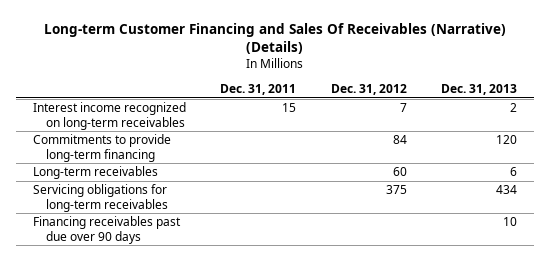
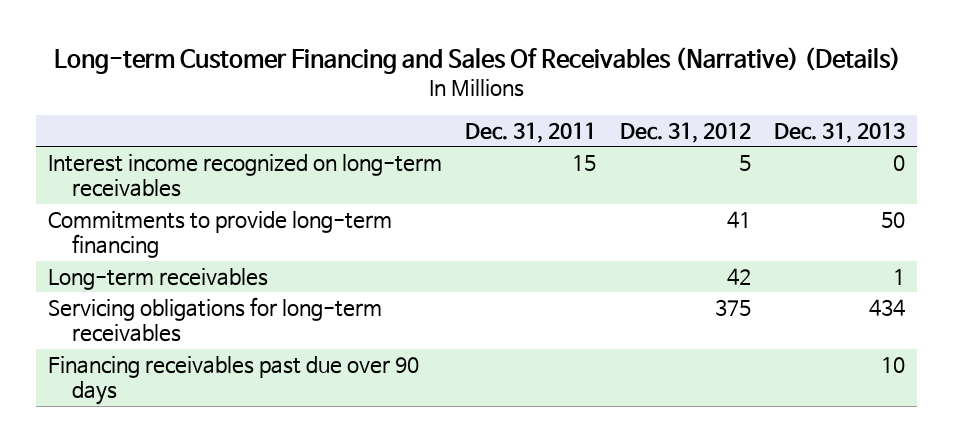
[399,103,407,113] 7 -> [738,154,751,171] 5
[510,103,518,113] 2 -> [893,154,906,171] 0
[392,135,407,145] 84 -> [726,210,751,228] 41
[496,135,518,145] 120 -> [881,211,906,228] 50
[392,167,407,177] 60 -> [726,267,751,285] 42
[510,167,518,177] 6 -> [893,268,906,285] 1

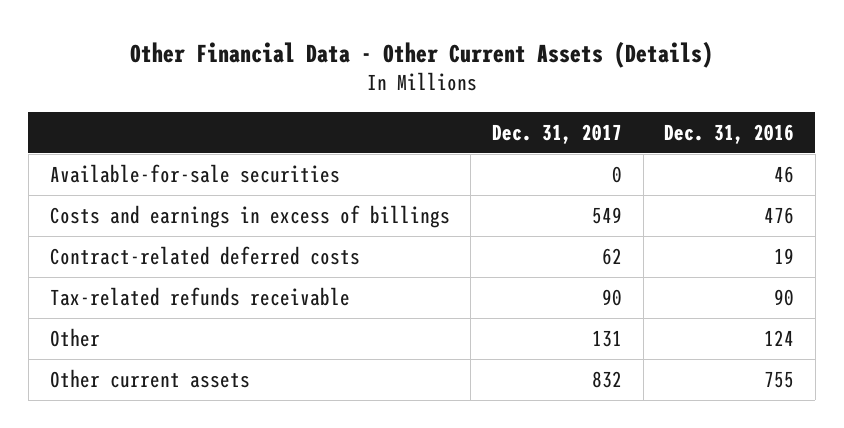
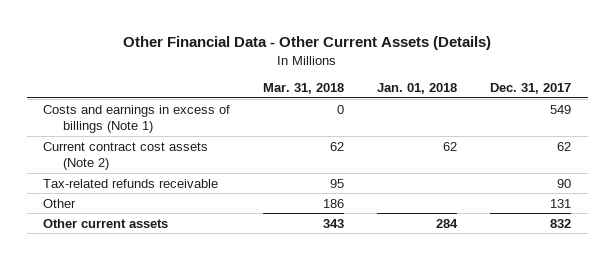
[664,123,795,144] Dec. 31, 2016 -> none
none -> [263,83,345,95] Mar. 31, 2018
none -> [377,83,458,95] Jan. 01, 2018
[49,164,340,184] Available-for-sale securities -> none
[49,246,360,266] Contract-related deferred costs -> none
[49,205,450,229] Costs and earnings in excess of billings -> [43,104,231,134] Costs and earnings in excess of billings (Note 1)
none -> [43,141,209,171] Current contract cost assets (Note 2)

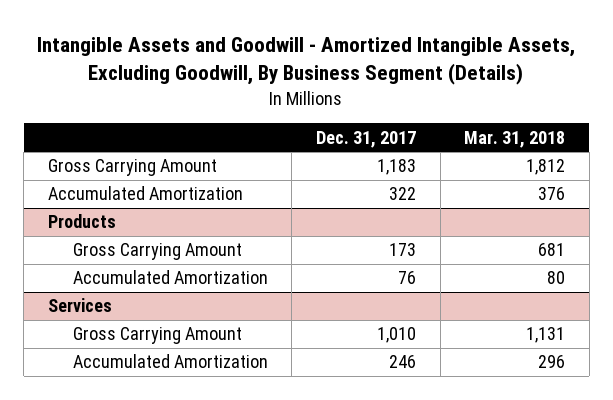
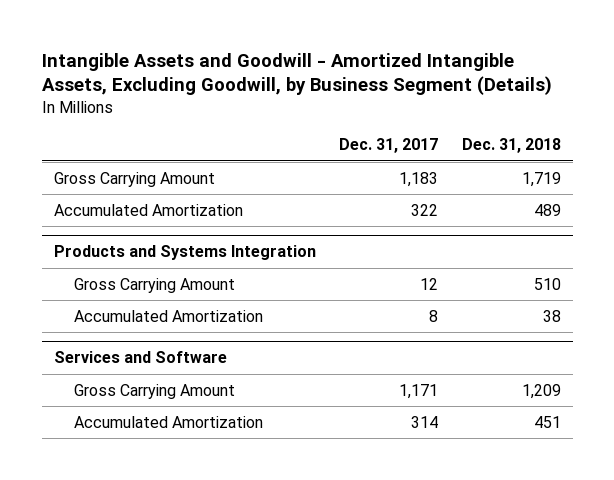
[37,37,576,86] Intangible Assets and Goodwill - Amortized Intangible Assets, Excluding Goodwill, By Business Segment (Details) -> [41,52,552,96] Intangible Assets and Goodwill - Amortized Intangible Assets, Excluding Goodwill, by Business Segment (Details)
[464,130,566,148] Mar. 31, 2018 -> none
none -> [461,138,561,154] Dec. 31, 2018
[47,214,116,229] Products -> [53,245,316,261] Products and Systems Integration
[388,243,416,257] 173 -> [420,277,439,290] 12
[397,271,416,285] 76 -> [429,309,439,322] 8
[47,298,112,313] Services -> [53,351,227,364] Services and Software
[376,327,416,344] 1,010 -> [399,383,439,399] 1,171
[388,355,416,369] 246 -> [411,415,439,428] 314

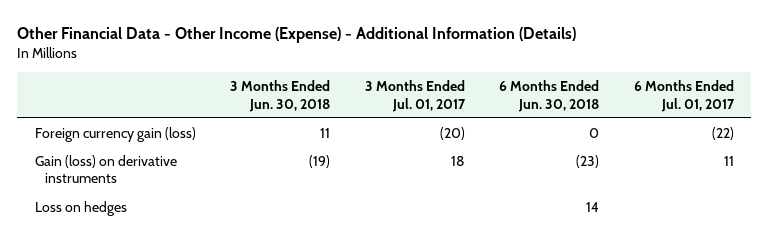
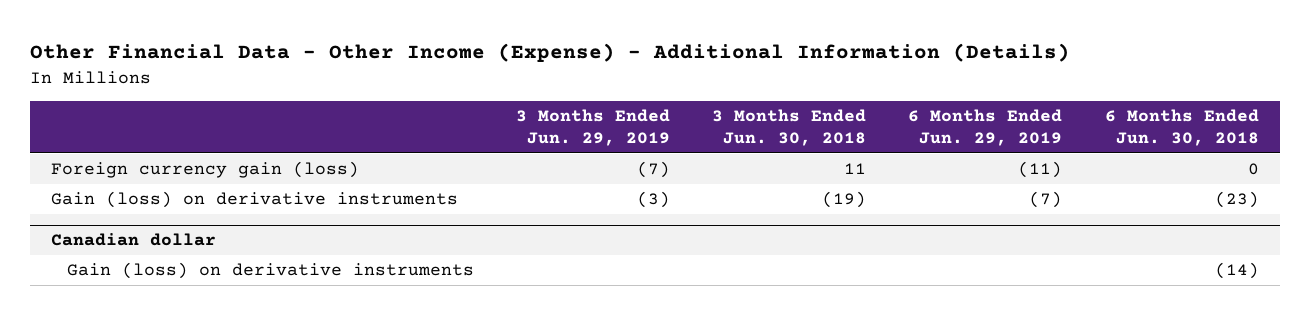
[364,80,466,112] 3 Months Ended Jul. 01, 2017 -> none
[634,80,736,112] 6 Months Ended Jul. 01, 2017 -> none
none -> [515,109,670,147] 3 Months Ended Jun. 29, 2019
none -> [908,109,1063,147] 6 Months Ended Jun. 29, 2019
[34,201,127,217] Loss on hedges -> none
none -> [51,233,217,247] Canadian dollar
none -> [66,262,474,280] Gain (loss) on derivative instruments

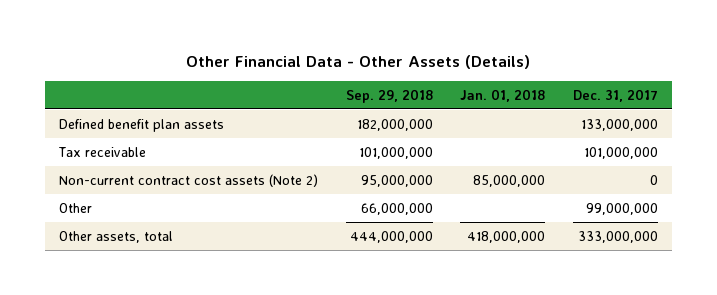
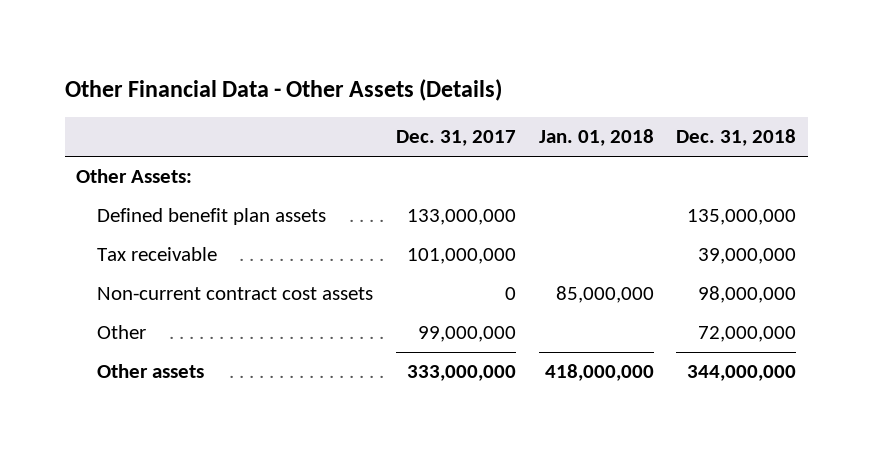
[345,88,433,103] Sep. 29, 2018 -> none
none -> [676,129,797,147] Dec. 31, 2018
none -> [76,169,193,184] Other Assets:
[58,173,318,187] Non-current contract cost assets (Note 2) -> [96,287,373,301] Non-current contract cost assets
[58,230,173,243] Other assets, total -> [96,364,204,379] Other assets

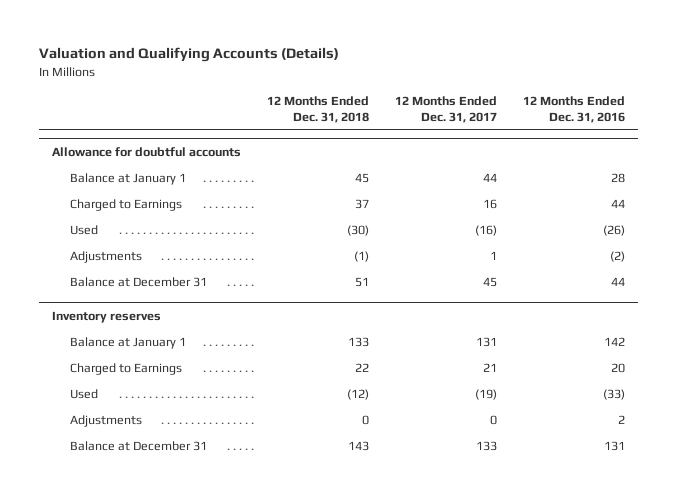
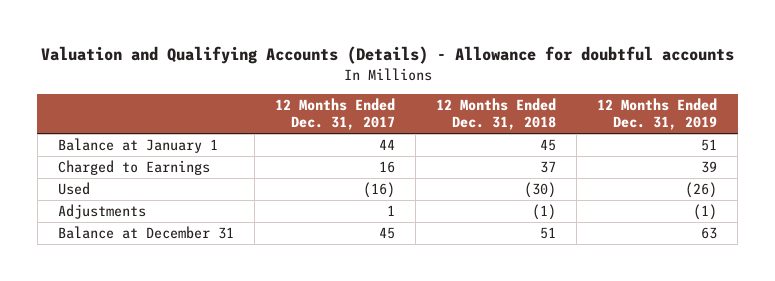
[38,47,339,63] Valuation and Qualifying Accounts (Details) -> [40,45,734,64] Valuation and Qualifying Accounts (Details) - Allowance for doubtful accounts
[522,96,625,124] 12 Months Ended Dec. 31, 2016 -> none
none -> [597,98,718,131] 12 Months Ended Dec. 31, 2019
[51,146,241,157] Allowance for doubtful accounts -> none
[51,310,161,323] Inventory reserves -> none
[70,337,187,350] Balance at January 1 -> none
[70,363,183,376] Charged to Earnings -> none
[70,389,99,400] Used -> none
[70,415,143,428] Adjustments -> none
[70,441,208,452] Balance at December 31 -> none

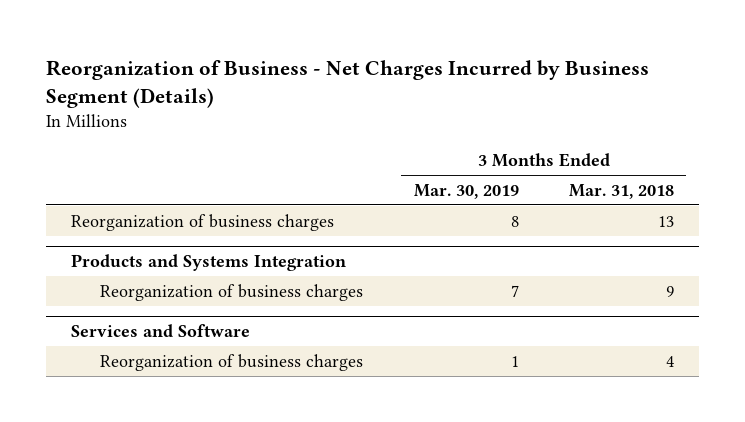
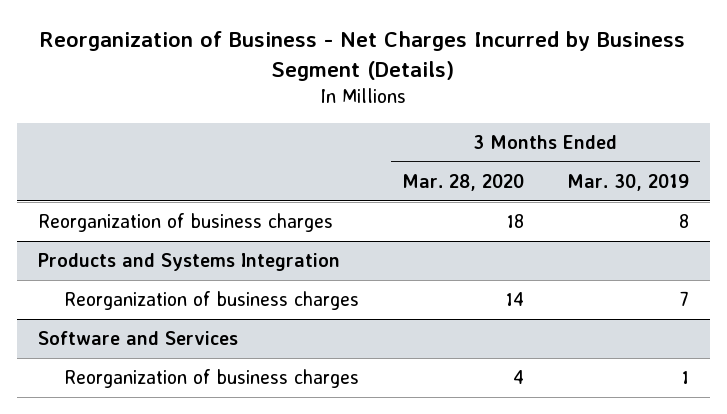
[568,184,674,200] Mar. 31, 2018 -> none
none -> [401,173,524,191] Mar. 28, 2020
[71,324,251,338] Services and Software -> [38,331,239,346] Software and Services

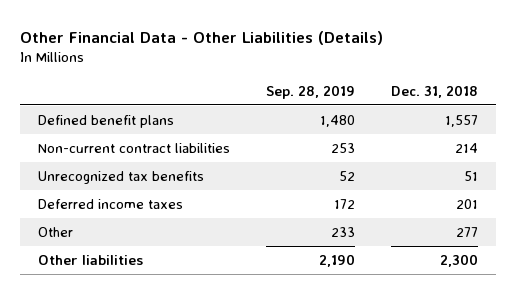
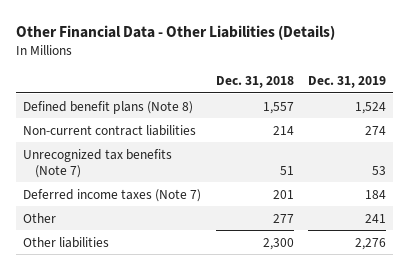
[266,84,356,99] Sep. 28, 2019 -> none
none -> [308,76,387,89] Dec. 31, 2019
[37,115,174,129] Defined benefit plans -> [23,100,194,114] Defined benefit plans (Note 8)
[37,171,204,185] Unrecognized tax benefits -> [23,148,173,178] Unrecognized tax benefits (Note 7)
[37,199,183,210] Deferred income taxes -> [23,188,202,202] Deferred income taxes (Note 7)

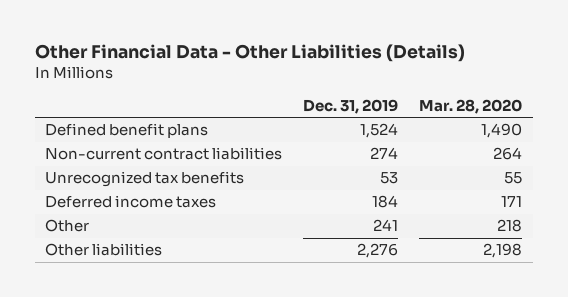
[215,76,294,89] Dec. 31, 2018 -> none
none -> [419,98,523,114] Mar. 28, 2020
[23,100,194,114] Defined benefit plans (Note 8) -> [45,123,209,139] Defined benefit plans
[23,148,173,178] Unrecognized tax benefits (Note 7) -> [45,171,245,188] Unrecognized tax benefits
[23,188,202,202] Deferred income taxes (Note 7) -> [45,195,217,209] Deferred income taxes

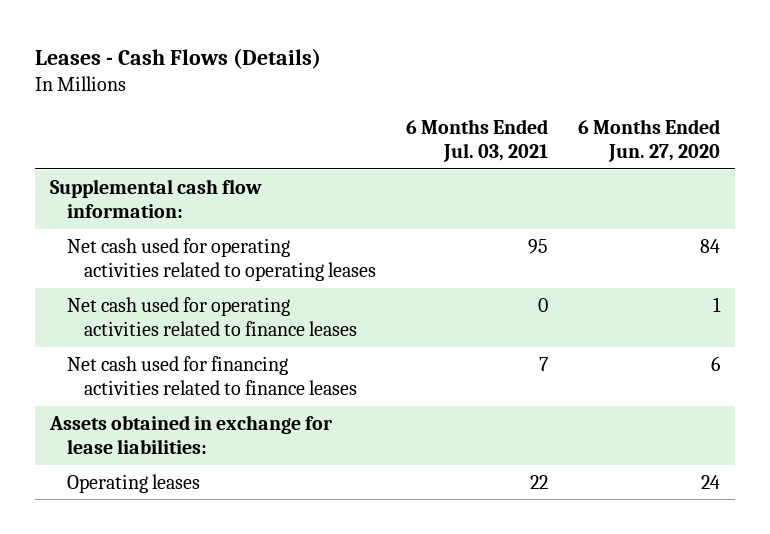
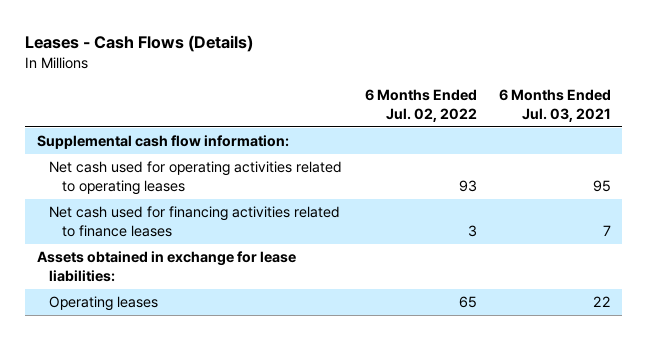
[578,118,721,163] 6 Months Ended Jun. 27, 2020 -> none
none -> [364,89,477,122] 6 Months Ended Jul. 02, 2022
[66,296,357,337] Net cash used for operating activities related to finance leases -> none

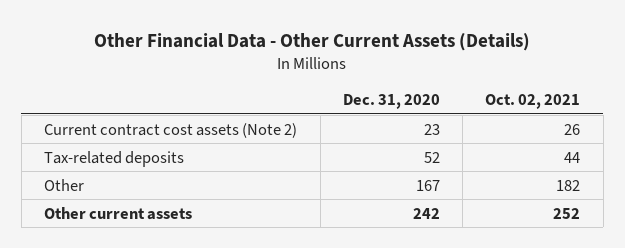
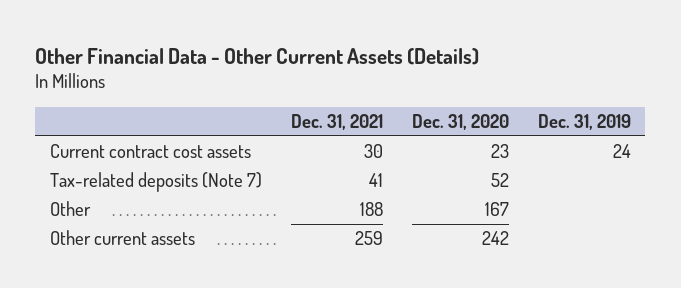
[485,94,581,110] Oct. 02, 2021 -> none
none -> [290,113,383,130] Dec. 31, 2021
none -> [537,113,631,130] Dec. 31, 2019
[44,122,298,138] Current contract cost assets (Note 2) -> [49,144,251,159] Current contract cost assets
[44,150,185,167] Tax-related deposits -> [49,172,262,193] Tax-related deposits (Note 7)

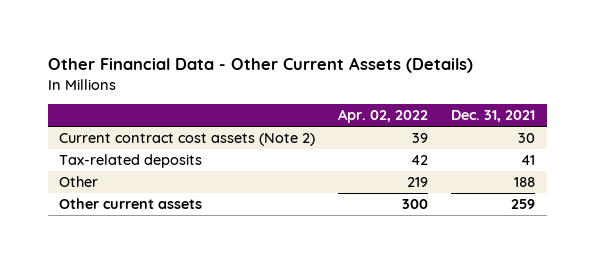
[411,113,509,130] Dec. 31, 2020 -> none
[537,113,631,130] Dec. 31, 2019 -> none
none -> [338,109,429,124] Apr. 02, 2022
[49,144,251,159] Current contract cost assets -> [59,133,316,147] Current contract cost assets (Note 2)
[49,172,262,193] Tax-related deposits (Note 7) -> [59,154,203,169] Tax-related deposits

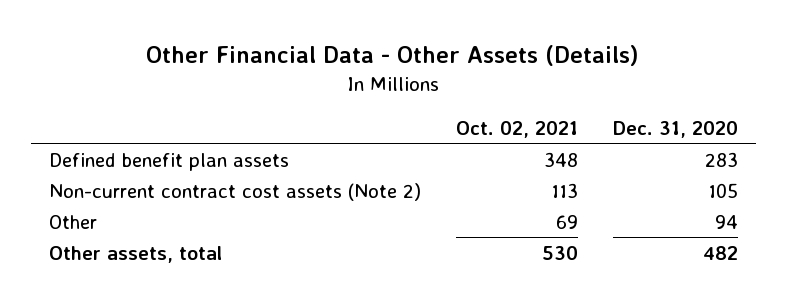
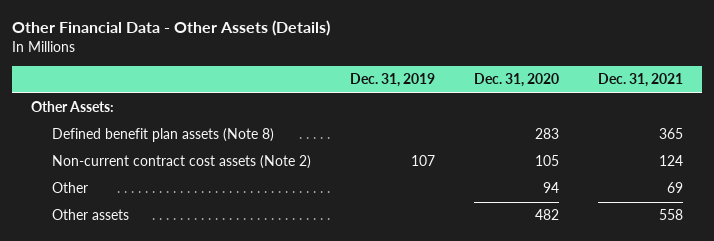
[455,120,578,138] Oct. 02, 2021 -> none
none -> [349,73,435,88] Dec. 31, 2019
none -> [597,73,683,88] Dec. 31, 2021
none -> [31,101,115,113] Other Assets:
[48,152,289,171] Defined benefit plan assets -> [51,128,274,143] Defined benefit plan assets (Note 8)
[48,245,222,263] Other assets, total -> [51,209,129,221] Other assets

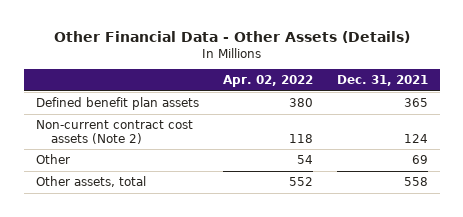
[349,73,435,88] Dec. 31, 2019 -> none
[473,73,559,88] Dec. 31, 2020 -> none
none -> [222,75,313,88] Apr. 02, 2022
[31,101,115,113] Other Assets: -> none
[51,128,274,143] Defined benefit plan assets (Note 8) -> [35,97,199,111] Defined benefit plan assets
[51,209,129,221] Other assets -> [35,176,146,188] Other assets, total

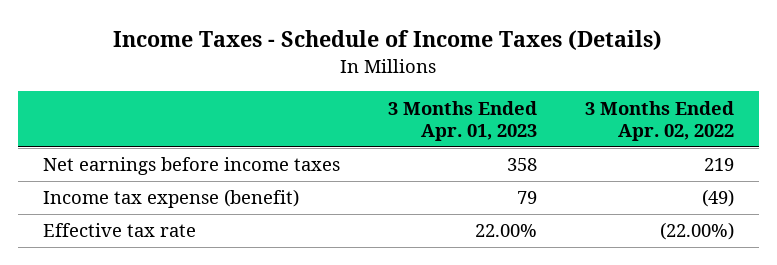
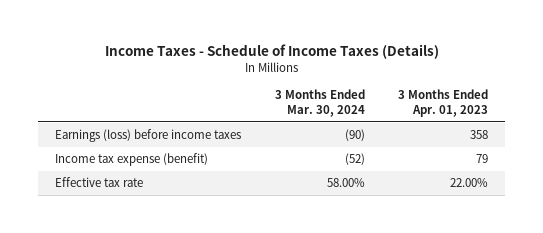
[585,100,735,142] 3 Months Ended Apr. 02, 2022 -> none
none -> [274,89,365,118] 3 Months Ended Mar. 30, 2024
[42,157,340,176] Net earnings before income taxes -> [54,129,241,143] Earnings (loss) before income taxes

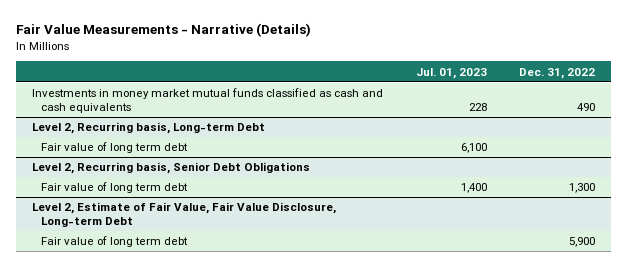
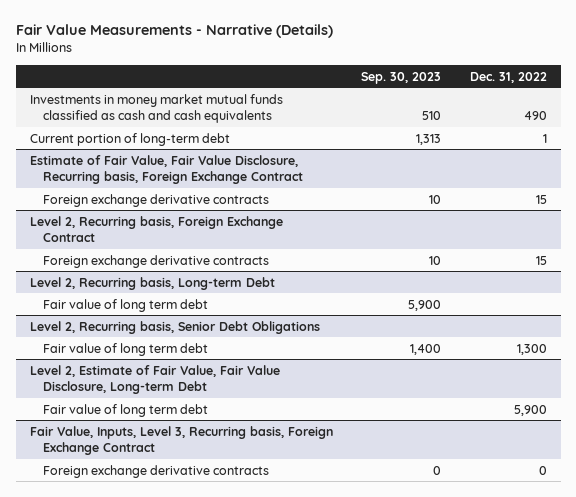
[415,67,487,79] Jul. 01, 2023 -> none
none -> [361,71,442,84] Sep. 30, 2023
none -> [29,132,230,146] Current portion of long-term debt
none -> [29,154,303,185] Estimate of Fair Value, Fair Value Disclosure, Recurring basis, Foreign Exchange Contract
none -> [42,193,269,207] Foreign exchange derivative contracts
none -> [29,215,283,243] Level 2, Recurring basis, Foreign Exchange Contract
none -> [42,254,269,268] Foreign exchange derivative contracts
none -> [29,425,333,456] Fair Value, Inputs, Level 3, Recurring basis, Foreign Exchange Contract
none -> [42,464,269,478] Foreign exchange derivative contracts

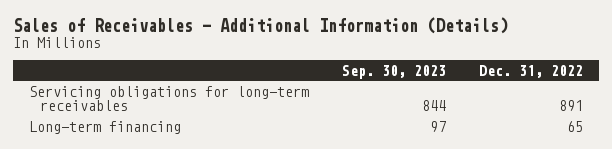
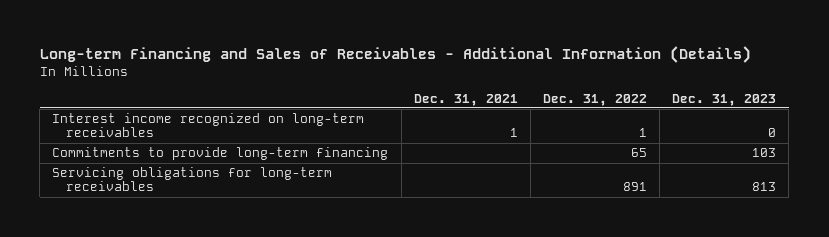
[12,16,508,34] Sales of Receivables - Additional Information (Details) -> [39,46,751,64] Long-term Financing and Sales of Receivables - Additional Information (Details)
[342,64,447,79] Sep. 30, 2023 -> none
none -> [413,93,518,106] Dec. 31, 2021
none -> [672,93,777,106] Dec. 31, 2023
none -> [52,113,365,138] Interest income recognized on long-term receivables
none -> [52,147,389,161] Commitments to provide long-term financing
[29,120,182,134] Long-term financing -> none

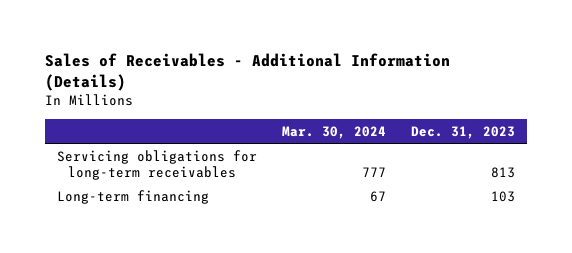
[39,46,751,64] Long-term Financing and Sales of Receivables - Additional Information (Details) -> [44,52,450,92] Sales of Receivables - Additional Information (Details)
[413,93,518,106] Dec. 31, 2021 -> none
[542,93,647,106] Dec. 31, 2022 -> none
none -> [281,125,386,139] Mar. 30, 2024
[52,113,365,138] Interest income recognized on long-term receivables -> none
[52,147,389,161] Commitments to provide long-term financing -> none
none -> [57,189,210,204] Long-term financing

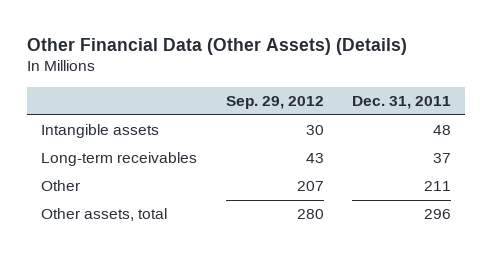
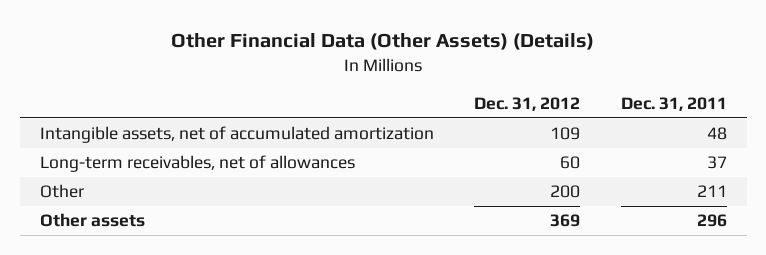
[225,96,324,110] Sep. 29, 2012 -> none
none -> [474,96,581,111] Dec. 31, 2012
[41,124,160,139] Intangible assets -> [39,126,434,144] Intangible assets, net of accumulated amortization
[41,152,198,167] Long-term receivables -> [39,155,355,173] Long-term receivables, net of allowances
[41,208,168,222] Other assets, total -> [39,213,145,228] Other assets

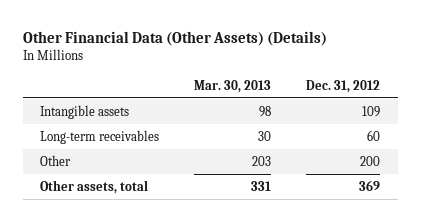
[620,96,727,111] Dec. 31, 2011 -> none
none -> [194,79,272,93] Mar. 30, 2013
[39,126,434,144] Intangible assets, net of accumulated amortization -> [40,104,130,119] Intangible assets
[39,155,355,173] Long-term receivables, net of allowances -> [40,129,160,144] Long-term receivables
[39,213,145,228] Other assets -> [40,179,149,194] Other assets, total

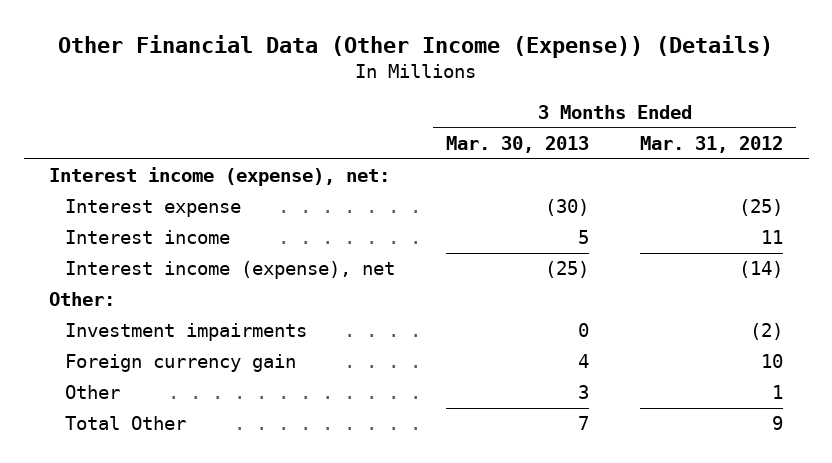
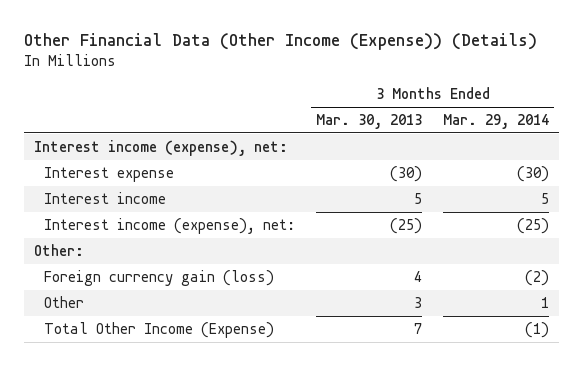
[640,136,784,154] Mar. 31, 2012 -> none
none -> [442,114,549,130] Mar. 29, 2014
[65,261,396,280] Interest income (expense), net -> [44,218,296,235] Interest income (expense), net:
[65,323,308,342] Investment impairments -> none
[65,354,297,373] Foreign currency gain -> [44,270,275,287] Foreign currency gain (loss)
[65,416,187,431] Total Other -> [44,322,275,339] Total Other Income (Expense)

